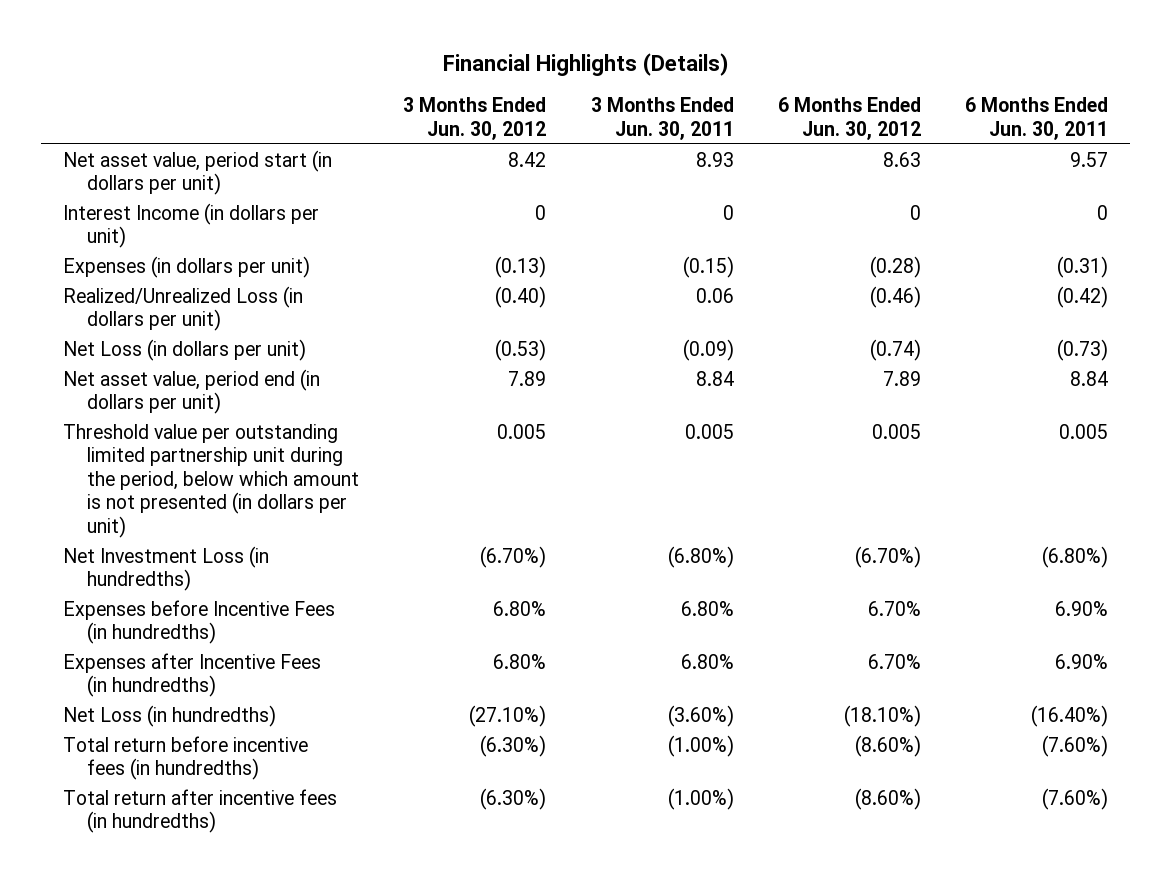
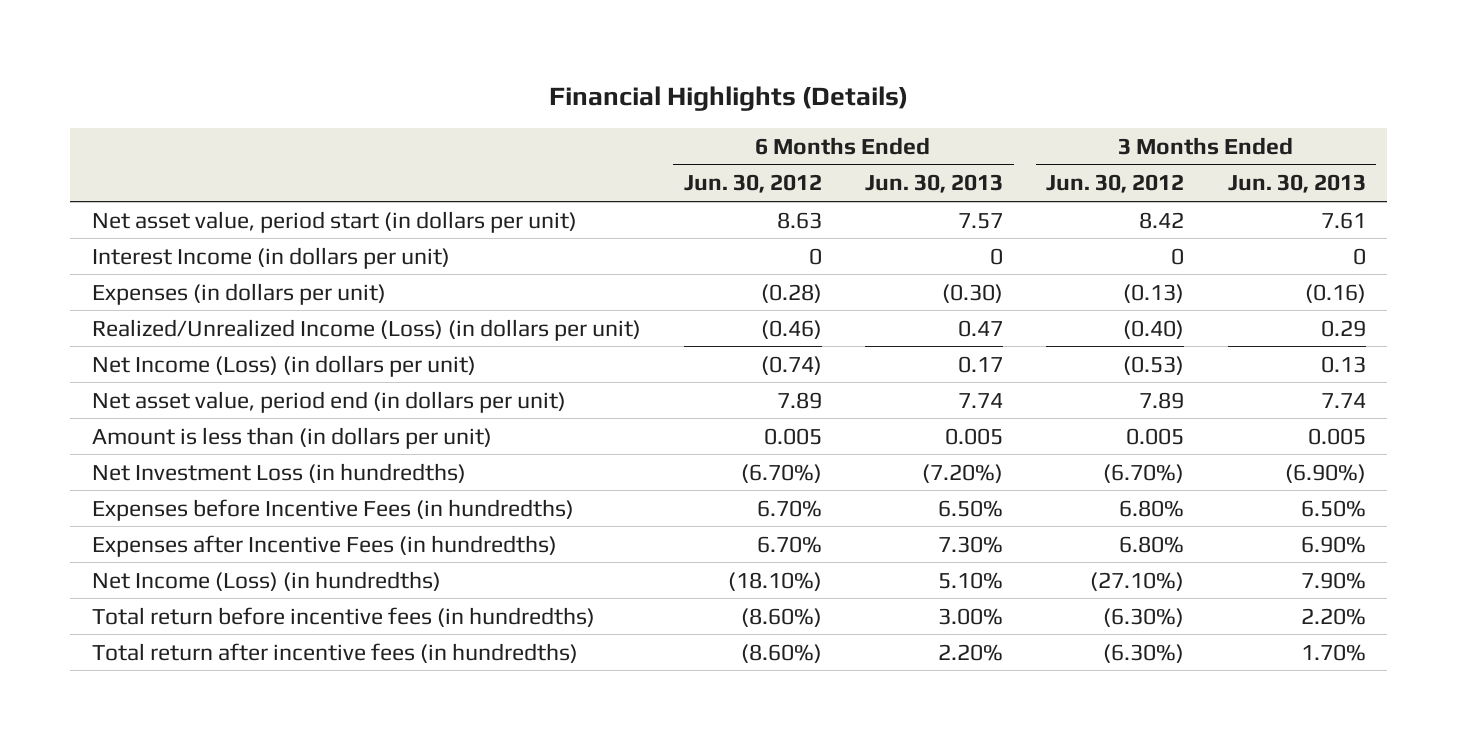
[590,97,734,140] 3 Months Ended Jun. 30, 2011 -> none
[964,97,1108,140] 6 Months Ended Jun. 30, 2011 -> none
none -> [865,174,1004,194] Jun. 30, 2013
none -> [1227,174,1366,194] Jun. 30, 2013
[63,285,304,332] Realized/Unrealized Loss (in dollars per unit) -> [91,318,641,341] Realized/Unrealized Income (Loss) (in dollars per unit)
[63,338,307,361] Net Loss (in dollars per unit) -> [91,354,476,377] Net Income (Loss) (in dollars per unit)
[63,423,360,538] Threshold value per outstanding limited partnership unit during the period, below which amount is not presented (in dollars per unit) -> none
none -> [91,426,492,449] Amount is less than (in dollars per unit)
[63,704,277,727] Net Loss (in hundredths) -> [91,570,441,591] Net Income (Loss) (in hundredths)

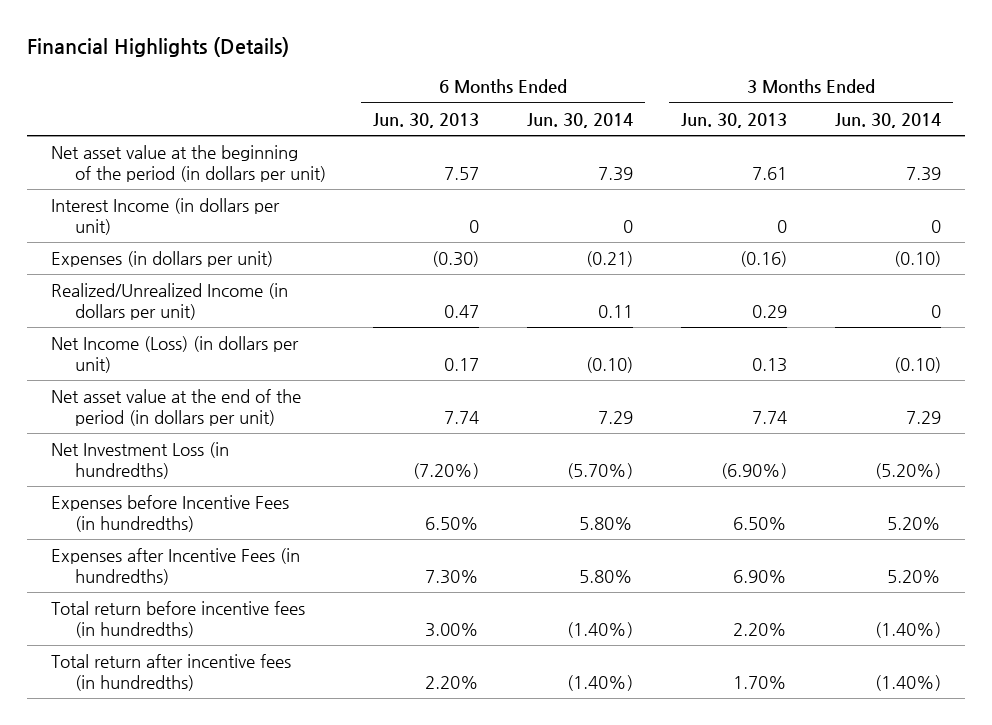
[683,174,822,194] Jun. 30, 2012 -> none
[1046,174,1185,194] Jun. 30, 2012 -> none
none -> [527,112,634,128] Jun. 30, 2014
none -> [834,112,941,128] Jun. 30, 2014
[91,210,577,233] Net asset value, period start (in dollars per unit) -> [50,145,326,183] Net asset value at the beginning of the period (in dollars per unit)
[91,318,641,341] Realized/Unrealized Income (Loss) (in dollars per unit) -> [50,283,288,321] Realized/Unrealized Income (in dollars per unit)
[91,426,492,449] Amount is less than (in dollars per unit) -> none
[91,390,566,413] Net asset value, period end (in dollars per unit) -> [50,389,301,427] Net asset value at the end of the period (in dollars per unit)
[91,570,441,591] Net Income (Loss) (in hundredths) -> none

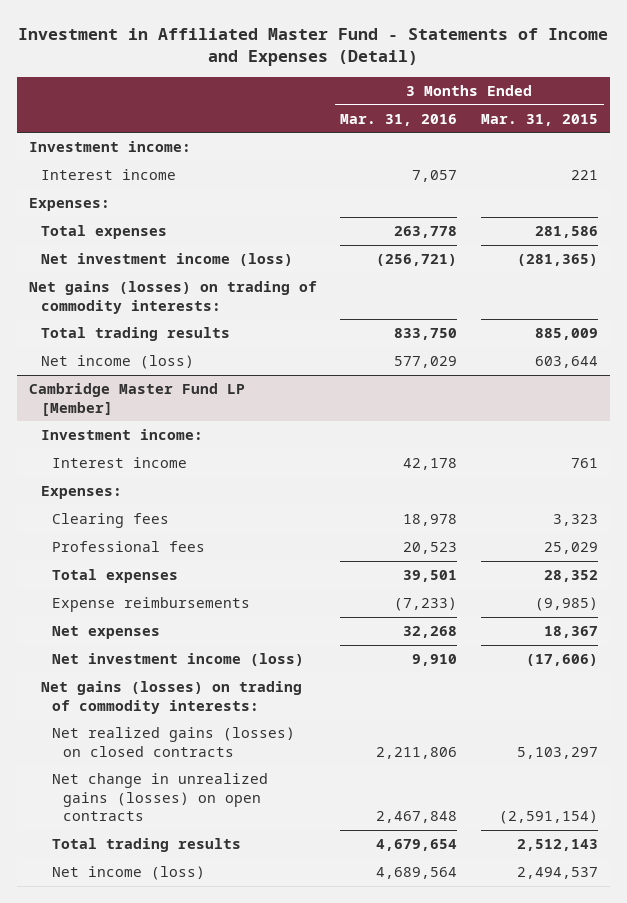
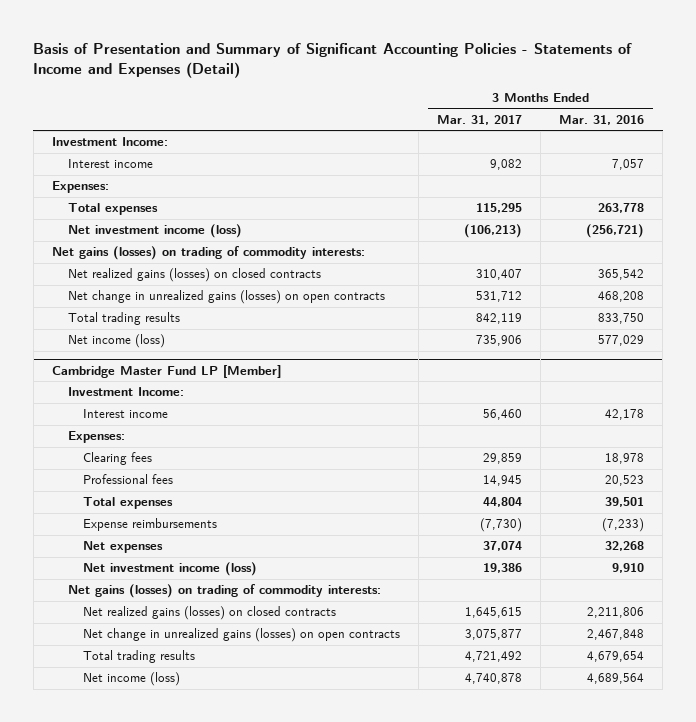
[18,27,609,67] Investment in Affiliated Master Fund - Statements of Income and Expenses (Detail) -> [33,42,633,78] Basis of Presentation and Summary of Significant Accounting Policies - Statements of Income and Expenses (Detail)
[480,113,598,126] Mar. 31, 2015 -> none
none -> [437,114,523,125] Mar. 31, 2017
[29,141,192,153] Investment income: -> [51,137,168,147] Investment Income:
none -> [67,268,321,283] Net realized gains (losses) on closed contracts
none -> [67,290,385,305] Net change in unrealized gains (losses) on open contracts
[40,429,203,441] Investment income: -> [67,387,184,397] Investment Income:

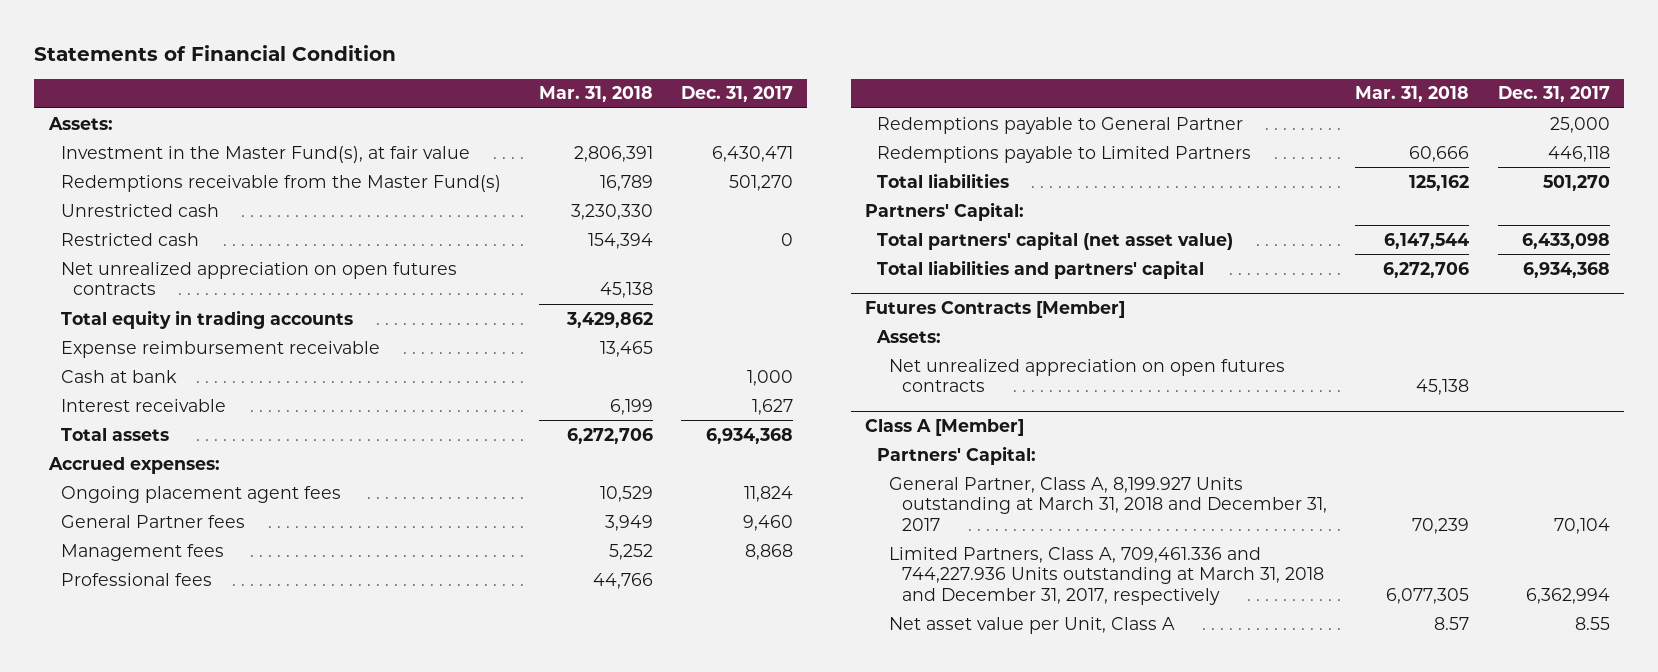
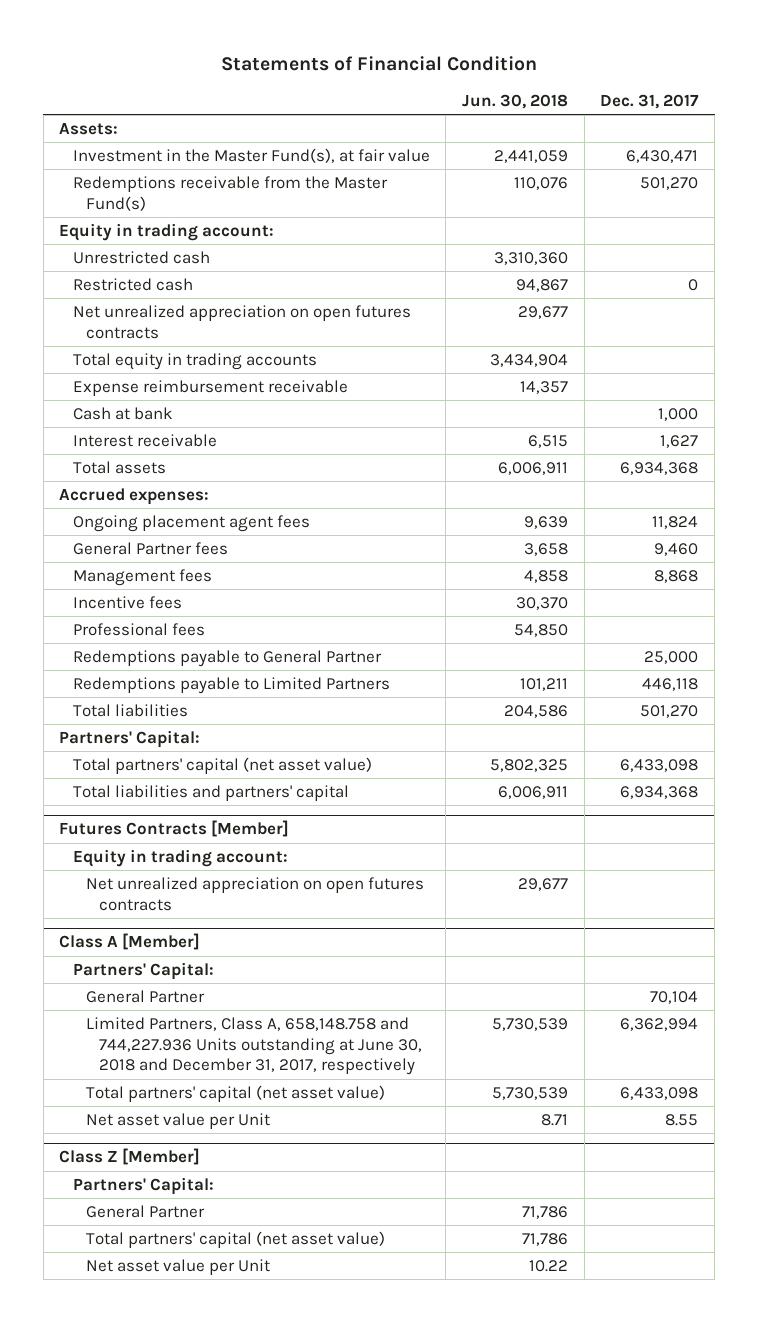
[538,86,653,103] Mar. 31, 2018 -> none
none -> [461,93,568,109] Jun. 30, 2018
none -> [59,223,275,242] Equity in trading account:
none -> [72,596,182,610] Incentive fees
[876,329,942,343] Assets: -> none
none -> [72,849,288,868] Equity in trading account:
[889,476,1327,532] General Partner, Class A, 8,199.927 Units outstanding at March 31, 2018 and December 31, 2017 -> [85,990,205,1004] General Partner
[889,546,1324,606] Limited Partners, Class A, 709,461.336 and 744,227.936 Units outstanding at March 31, 2018 and December 31, 2017, respectively -> [85,1017,422,1076] Limited Partners, Class A, 658,148.758 and 744,227.936 Units outstanding at June 30, 2018 and December 31, 2017, respectively
none -> [85,1085,385,1103] Total partners' capital (net asset value)
[889,616,1176,634] Net asset value per Unit, Class A -> [85,1113,270,1130] Net asset value per Unit
none -> [59,1148,201,1166] Class Z [Member]
none -> [72,1177,214,1196] Partners' Capital:
none -> [85,1205,205,1219] General Partner
none -> [85,1231,385,1249] Total partners' capital (net asset value)
none -> [85,1259,270,1276] Net asset value per Unit

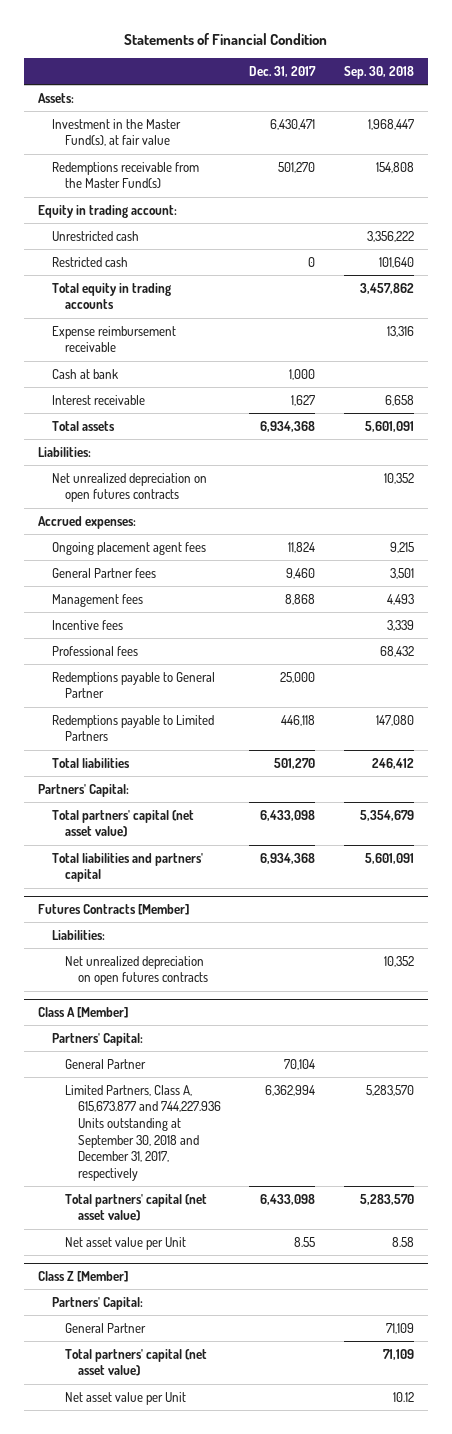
[461,93,568,109] Jun. 30, 2018 -> none
none -> [343,65,414,79] Sep. 30, 2018
[72,305,411,339] Net unrealized appreciation on open futures contracts -> none
none -> [38,446,92,457] Liabilities:
none -> [51,472,207,503] Net unrealized depreciation on open futures contracts
[72,849,288,868] Equity in trading account: -> none
none -> [51,929,105,940] Liabilities:
[85,877,424,911] Net unrealized appreciation on open futures contracts -> [64,955,209,986] Net unrealized depreciation on open futures contracts
[85,1017,422,1076] Limited Partners, Class A, 658,148.758 and 744,227.936 Units outstanding at June 30, 2018 and December 31, 2017, respectively -> [64,1084,222,1181] Limited Partners, Class A, 615,673.877 and 744,227.936 Units outstanding at September 30, 2018 and December 31, 2017, respectively

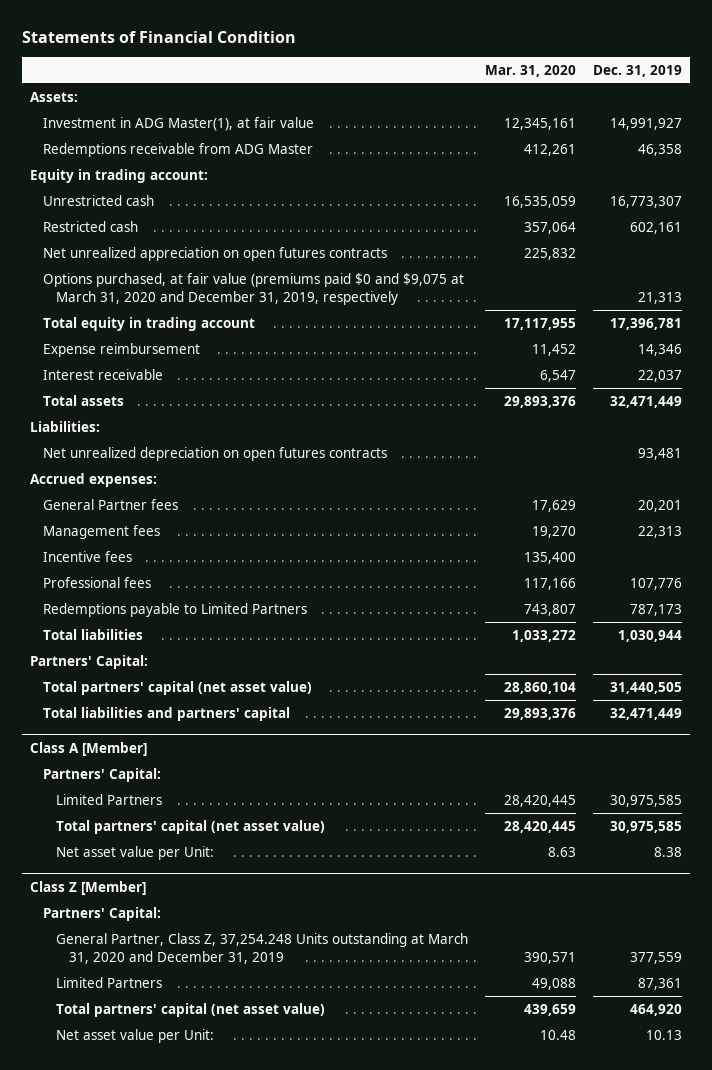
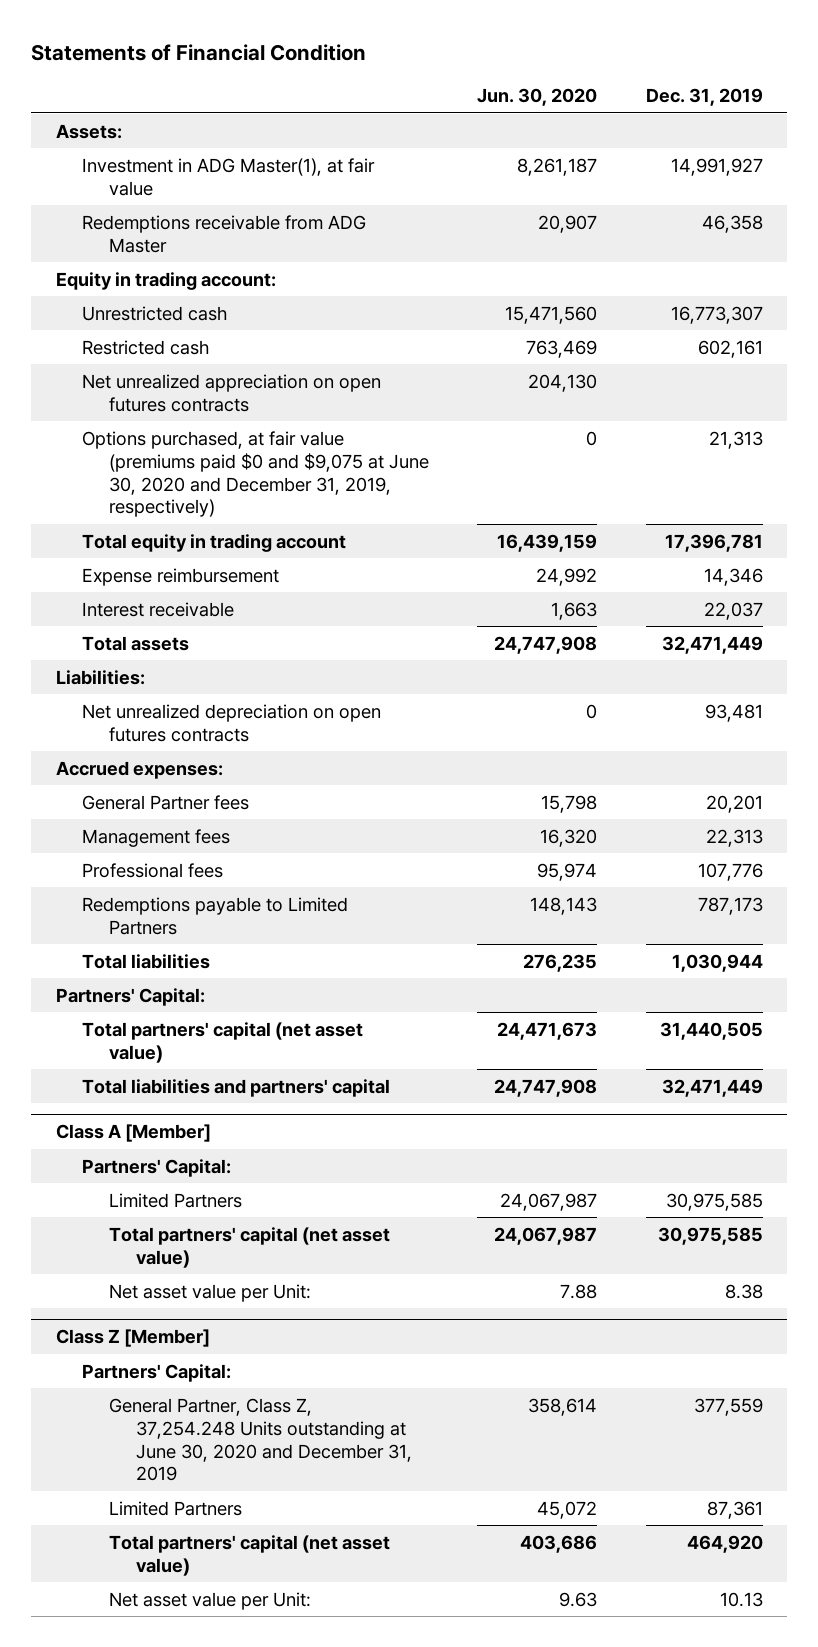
[485,64,577,77] Mar. 31, 2020 -> none
none -> [477,87,598,106] Jun. 30, 2020
[43,273,465,305] Options purchased, at fair value (premiums paid $0 and $9,075 at March 31, 2020 and December 31, 2019, respectively -> [82,430,430,518] Options purchased, at fair value (premiums paid $0 and $9,075 at June 30, 2020 and December 31, 2019, respectively)
[43,551,133,563] Incentive fees -> none
[56,933,469,964] General Partner, Class Z, 37,254.248 Units outstanding at March 31, 2020 and December 31, 2019 -> [109,1397,412,1482] General Partner, Class Z, 37,254.248 Units outstanding at June 30, 2020 and December 31, 2019

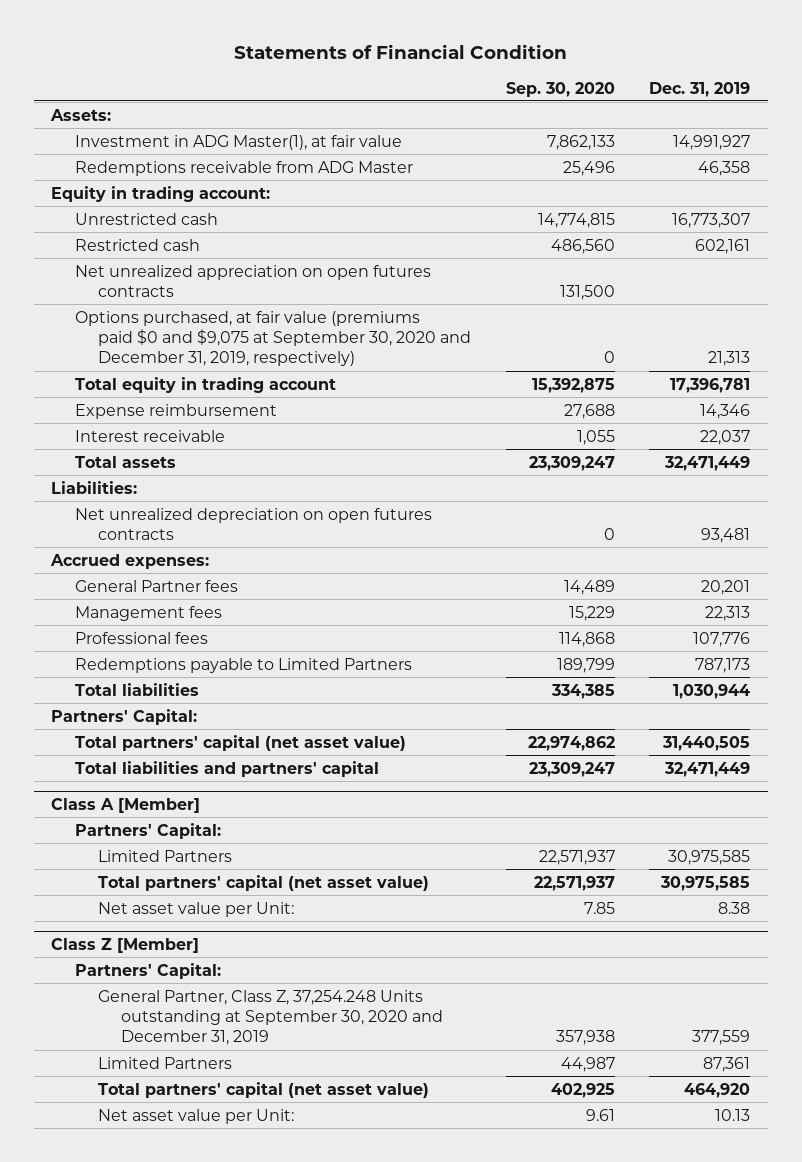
[477,87,598,106] Jun. 30, 2020 -> none
none -> [505,81,615,97] Sep. 30, 2020
[82,430,430,518] Options purchased, at fair value (premiums paid $0 and $9,075 at June 30, 2020 and December 31, 2019, respectively) -> [74,310,471,367] Options purchased, at fair value (premiums paid $0 and $9,075 at September 30, 2020 and December 31, 2019, respectively)
[109,1397,412,1482] General Partner, Class Z, 37,254.248 Units outstanding at June 30, 2020 and December 31, 2019 -> [97,989,443,1046] General Partner, Class Z, 37,254.248 Units outstanding at September 30, 2020 and December 31, 2019

